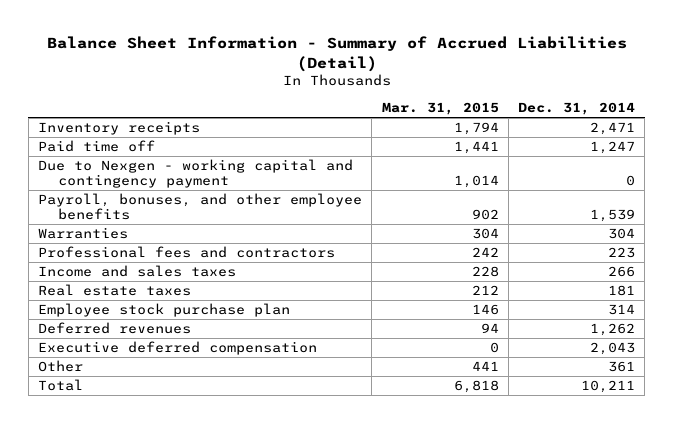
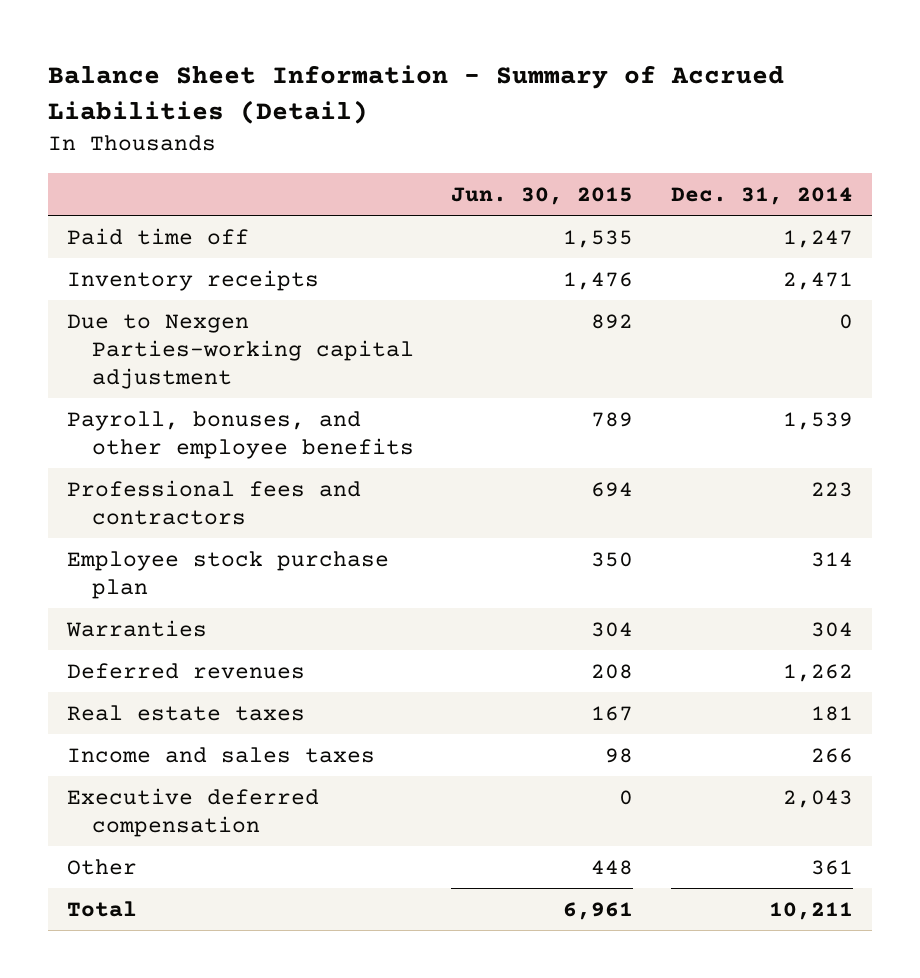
[381,102,499,116] Mar. 31, 2015 -> none
none -> [451,186,634,205] Jun. 30, 2015
[38,121,201,136] Inventory receipts -> [66,269,319,291] Inventory receipts
[38,159,354,189] Due to Nexgen - working capital and contingency payment -> [66,313,414,389] Due to Nexgen Parties-working capital adjustment
[38,227,129,240] Warranties -> [65,619,207,637] Warranties
[38,284,192,297] Real estate taxes -> [66,704,305,721] Real estate taxes
[38,265,237,278] Income and sales taxes -> [66,746,375,763] Income and sales taxes

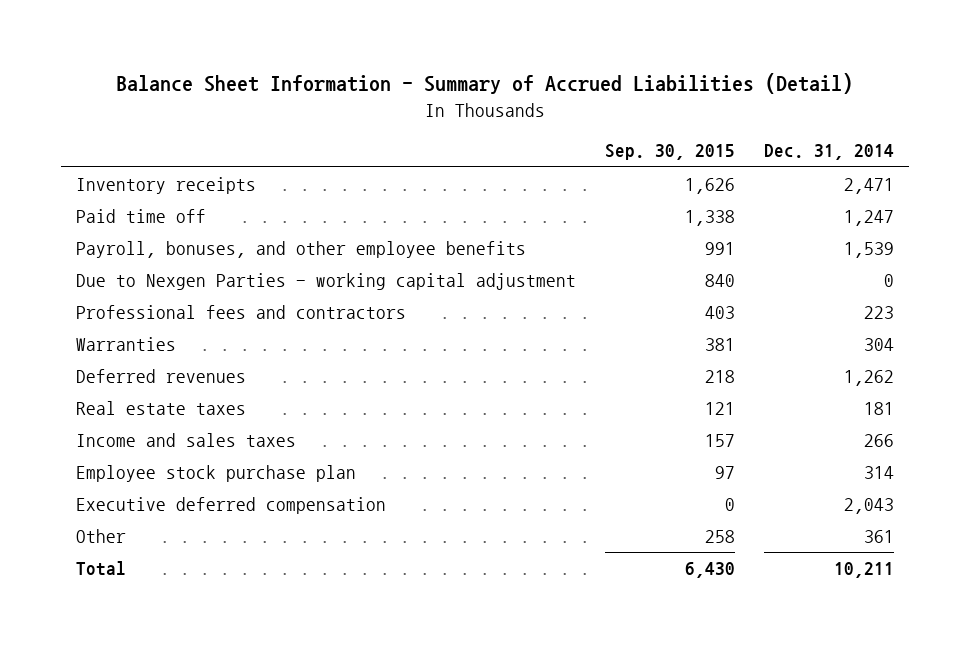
[451,186,634,205] Jun. 30, 2015 -> none
none -> [605,144,736,161] Sep. 30, 2015
[66,313,414,389] Due to Nexgen Parties-working capital adjustment -> none
[66,227,249,245] Paid time off -> [75,209,206,224] Paid time off
none -> [75,273,576,291] Due to Nexgen Parties - working capital adjustment
[66,550,389,599] Employee stock purchase plan -> [75,465,356,483] Employee stock purchase plan

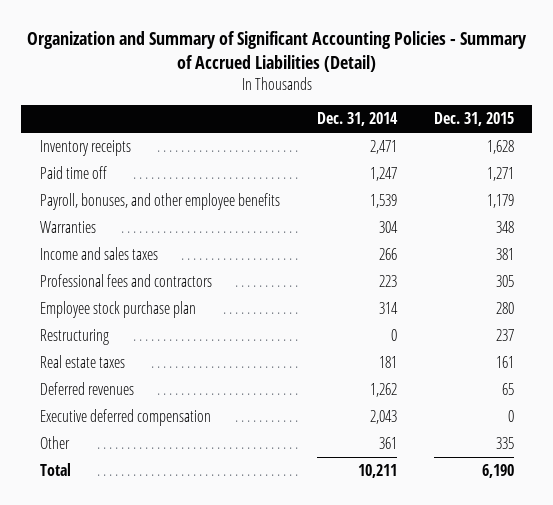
[116,73,854,95] Balance Sheet Information - Summary of Accrued Liabilities (Detail) -> [26,31,527,72] Organization and Summary of Significant Accounting Policies - Summary of Accrued Liabilities (Detail)
[605,144,736,161] Sep. 30, 2015 -> none
none -> [433,112,514,127] Dec. 31, 2015
[75,273,576,291] Due to Nexgen Parties - working capital adjustment -> none
[75,305,406,320] Professional fees and contractors -> [39,273,212,287] Professional fees and contractors
none -> [39,328,109,345] Restructuring
[75,401,246,416] Real estate taxes -> [39,354,125,368] Real estate taxes
[75,369,246,384] Deferred revenues -> [39,381,134,395] Deferred revenues

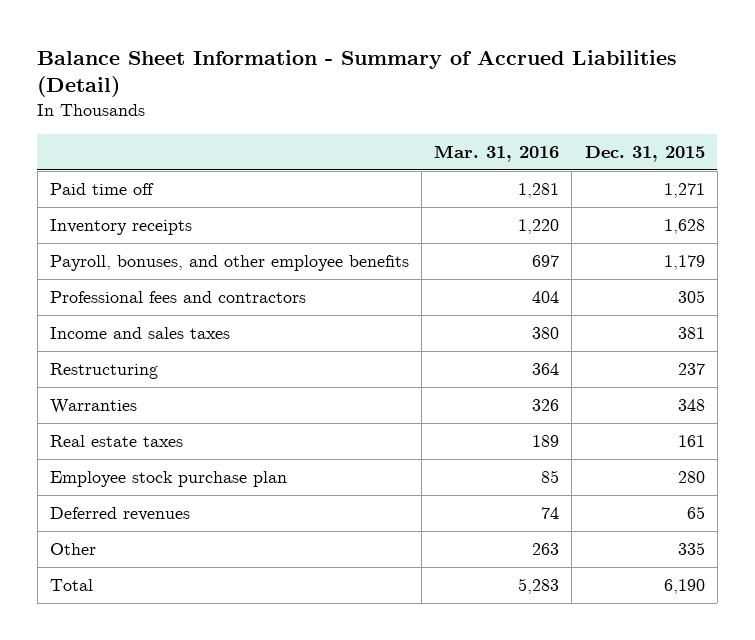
[26,31,527,72] Organization and Summary of Significant Accounting Policies - Summary of Accrued Liabilities (Detail) -> [37,49,678,98] Balance Sheet Information - Summary of Accrued Liabilities (Detail)
[316,112,398,127] Dec. 31, 2014 -> none
none -> [434,144,560,162] Mar. 31, 2016
[39,139,131,156] Inventory receipts -> [49,219,192,236] Inventory receipts
[39,246,158,260] Income and sales taxes -> [49,327,230,340] Income and sales taxes
[39,220,96,233] Warranties -> [49,399,137,415] Warranties
[39,300,196,318] Employee stock purchase plan -> [49,471,287,488] Employee stock purchase plan
[39,408,211,426] Executive deferred compensation -> none

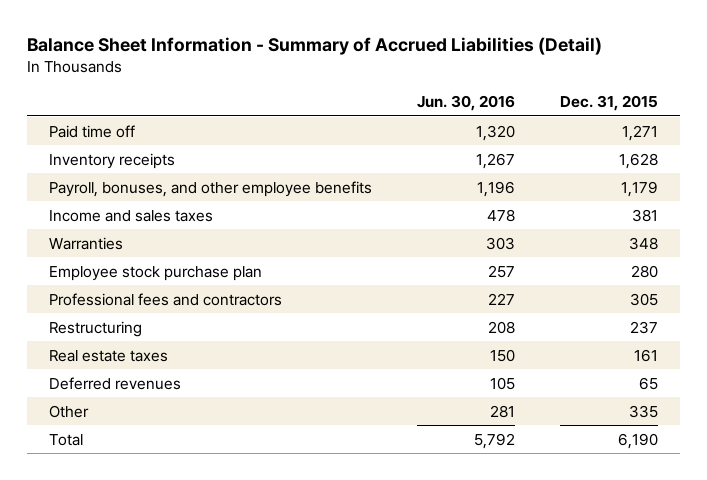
[434,144,560,162] Mar. 31, 2016 -> none
none -> [416,94,515,111] Jun. 30, 2016
[49,291,306,304] Professional fees and contractors -> [49,292,283,306] Professional fees and contractors
[49,363,158,380] Restructuring -> [49,320,143,337] Restructuring
[49,435,183,448] Real estate taxes -> [49,349,169,362] Real estate taxes

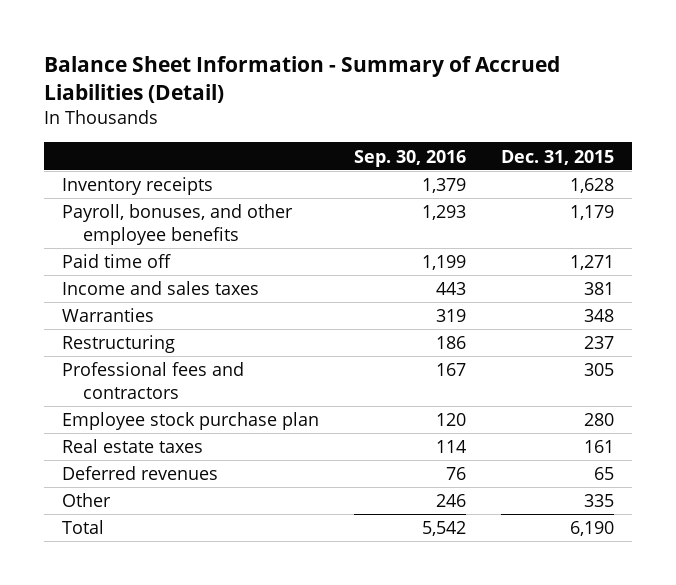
[416,94,515,111] Jun. 30, 2016 -> none
none -> [354,149,467,167] Sep. 30, 2016
[49,124,136,138] Paid time off -> [61,254,171,269] Paid time off
[49,292,283,306] Professional fees and contractors -> [61,362,244,399] Professional fees and contractors
[49,265,263,281] Employee stock purchase plan -> [61,412,319,431] Employee stock purchase plan

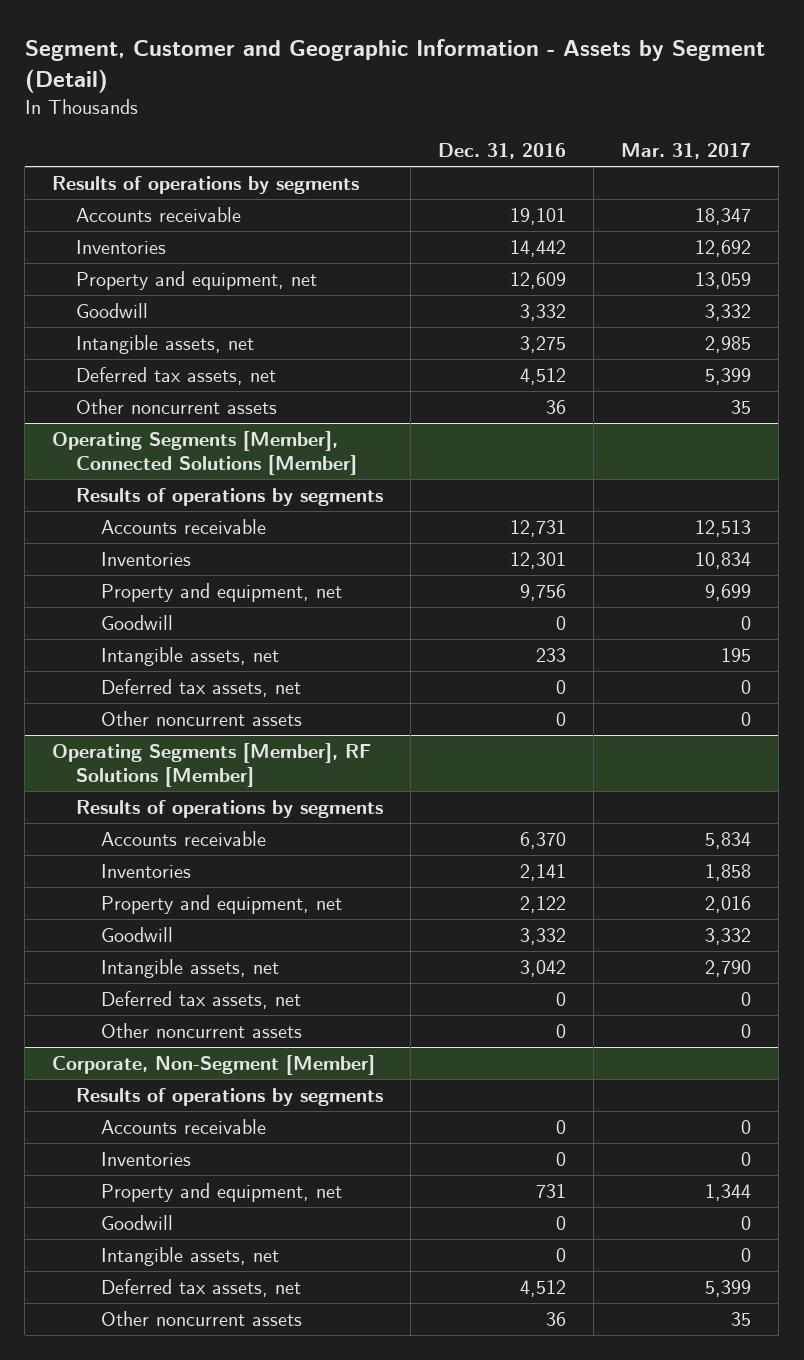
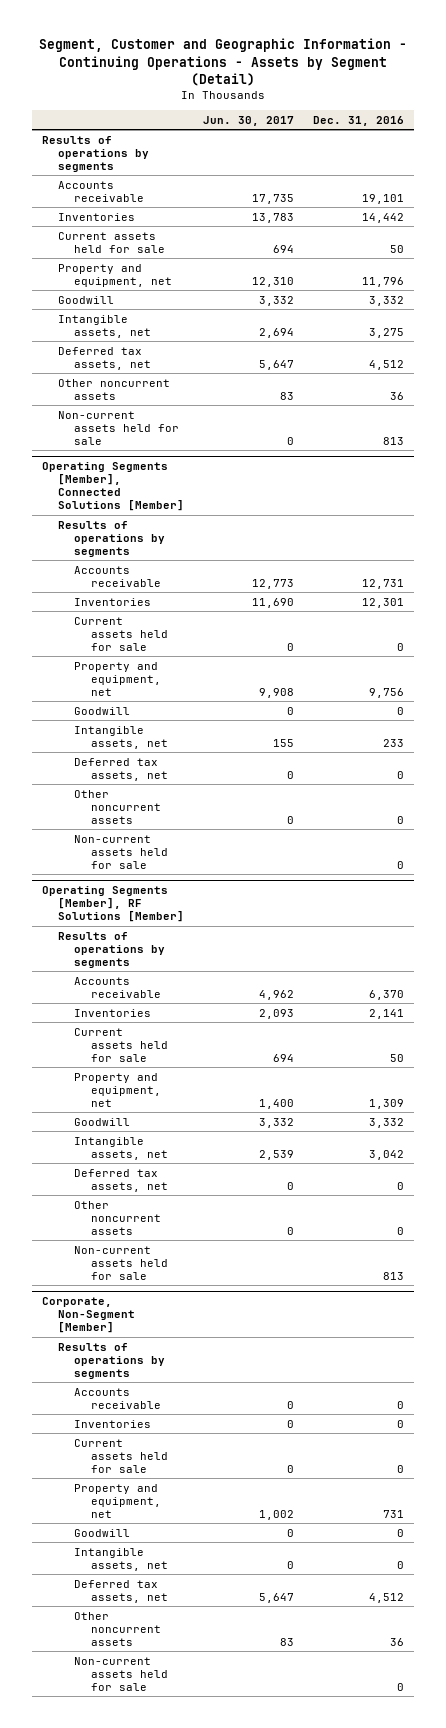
[24,38,765,94] Segment, Customer and Geographic Information - Assets by Segment (Detail) -> [39,38,408,86] Segment, Customer and Geographic Information - Continuing Operations - Assets by Segment (Detail)
[621,143,752,160] Mar. 31, 2017 -> none
none -> [203,115,295,126] Jun. 30, 2017
none -> [58,231,166,253] Current assets held for sale
[510,272,567,290] 12,609 -> [362,276,405,287] 11,796
none -> [58,410,180,445] Non-current assets held for sale
none -> [74,616,168,651] Current assets held for sale
none -> [74,834,168,869] Non-current assets held for sale
none -> [74,1027,168,1062] Current assets held for sale
[520,896,567,914] 2,122 -> [369,1098,405,1109] 1,309
none -> [74,1245,168,1280] Non-current assets held for sale
none -> [74,1438,168,1473] Current assets held for sale
none -> [74,1656,168,1691] Non-current assets held for sale

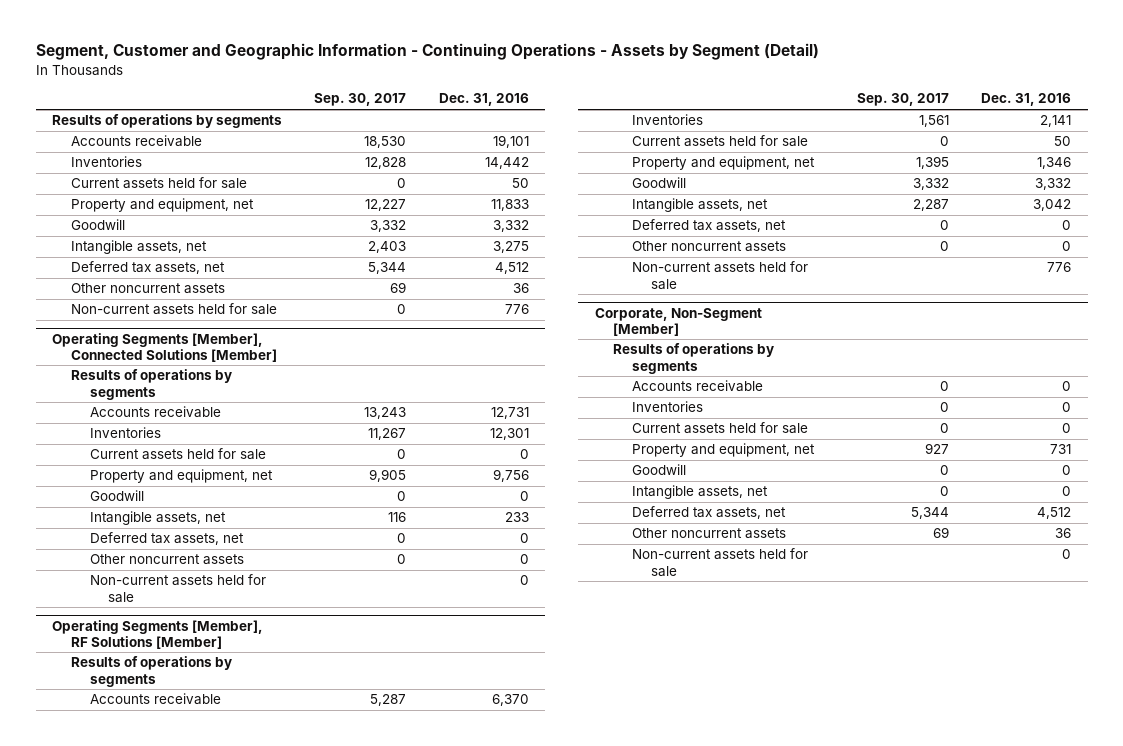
[203,115,295,126] Jun. 30, 2017 -> none
none -> [314,93,407,107] Sep. 30, 2017
[362,276,405,287] 11,796 -> [490,199,529,212] 11,833
[383,436,405,445] 813 -> [504,304,529,315] 776
[369,1098,405,1109] 1,309 -> [1037,157,1072,170] 1,346
[383,1271,405,1280] 813 -> [1047,262,1072,273] 776

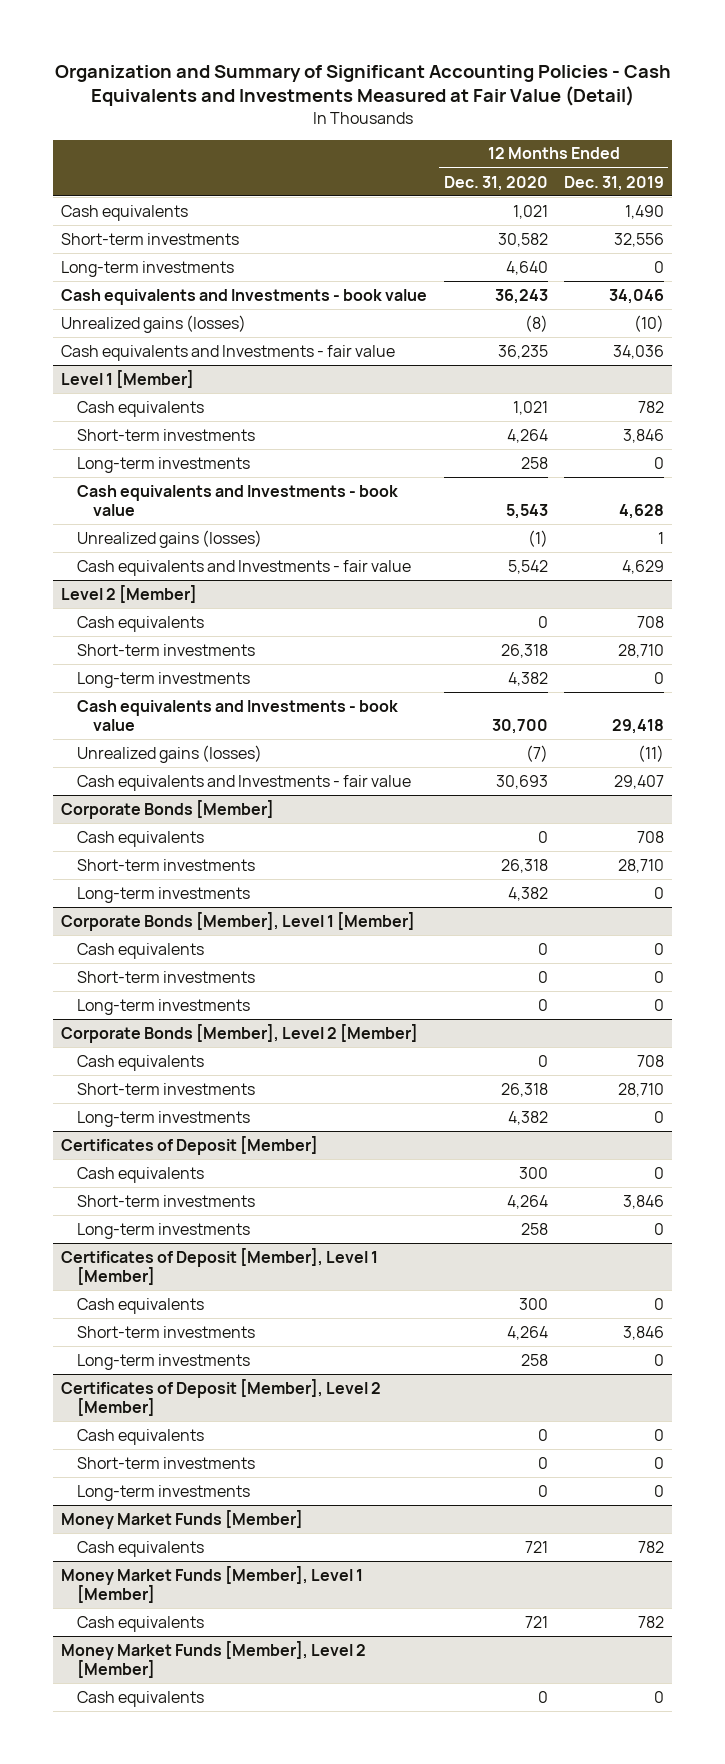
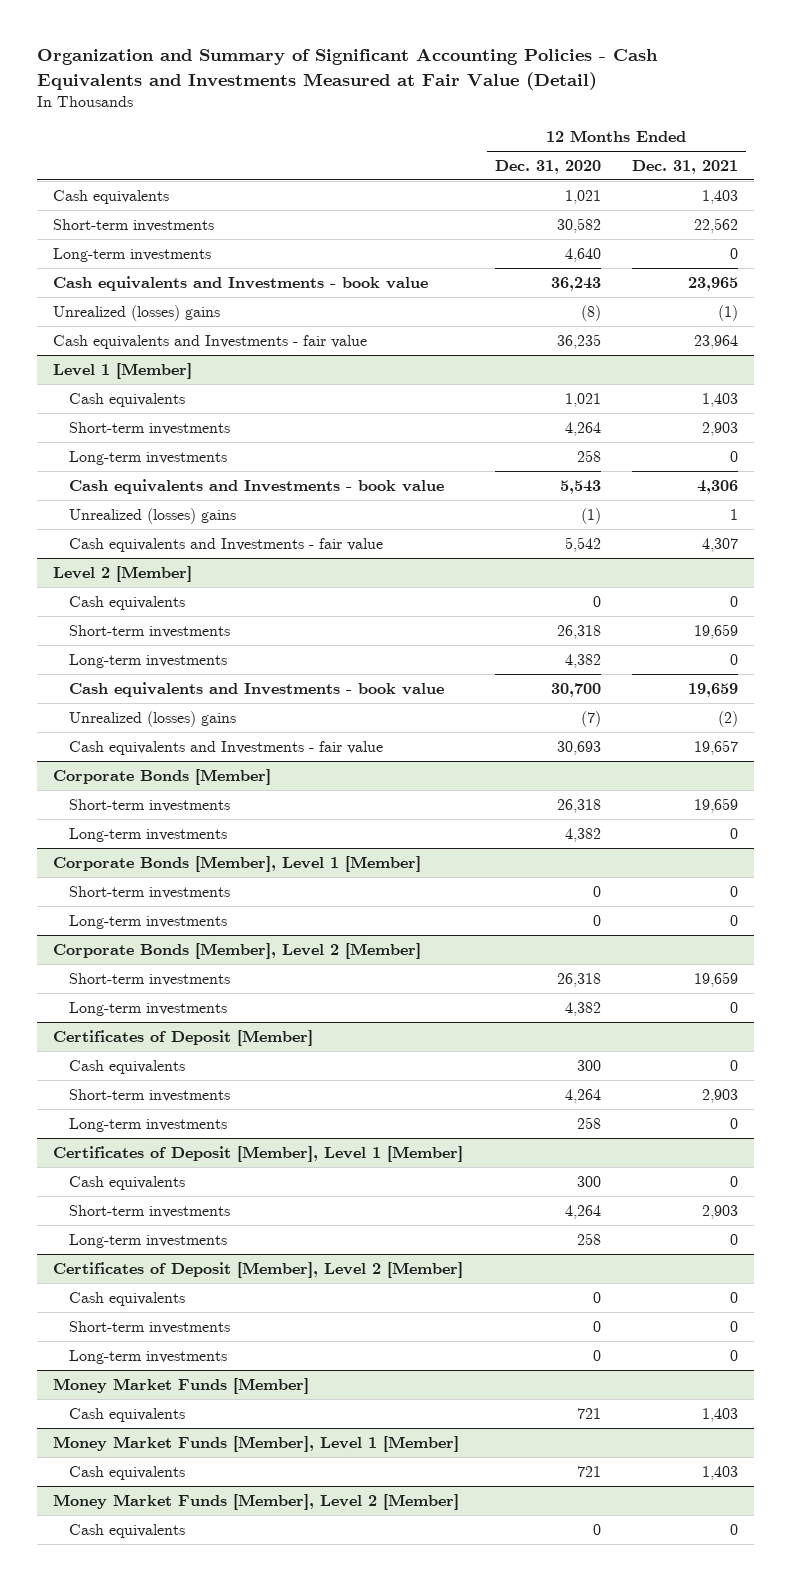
[563,175,664,191] Dec. 31, 2019 -> none
none -> [632,159,739,174] Dec. 31, 2021
[61,314,247,333] Unrealized gains (losses) -> [53,304,221,321] Unrealized (losses) gains
[77,529,263,548] Unrealized gains (losses) -> [69,507,237,524] Unrealized (losses) gains
[77,744,263,763] Unrealized gains (losses) -> [69,710,237,727] Unrealized (losses) gains
[77,830,205,847] Cash equivalents -> none
[77,942,205,959] Cash equivalents -> none
[77,1054,205,1071] Cash equivalents -> none

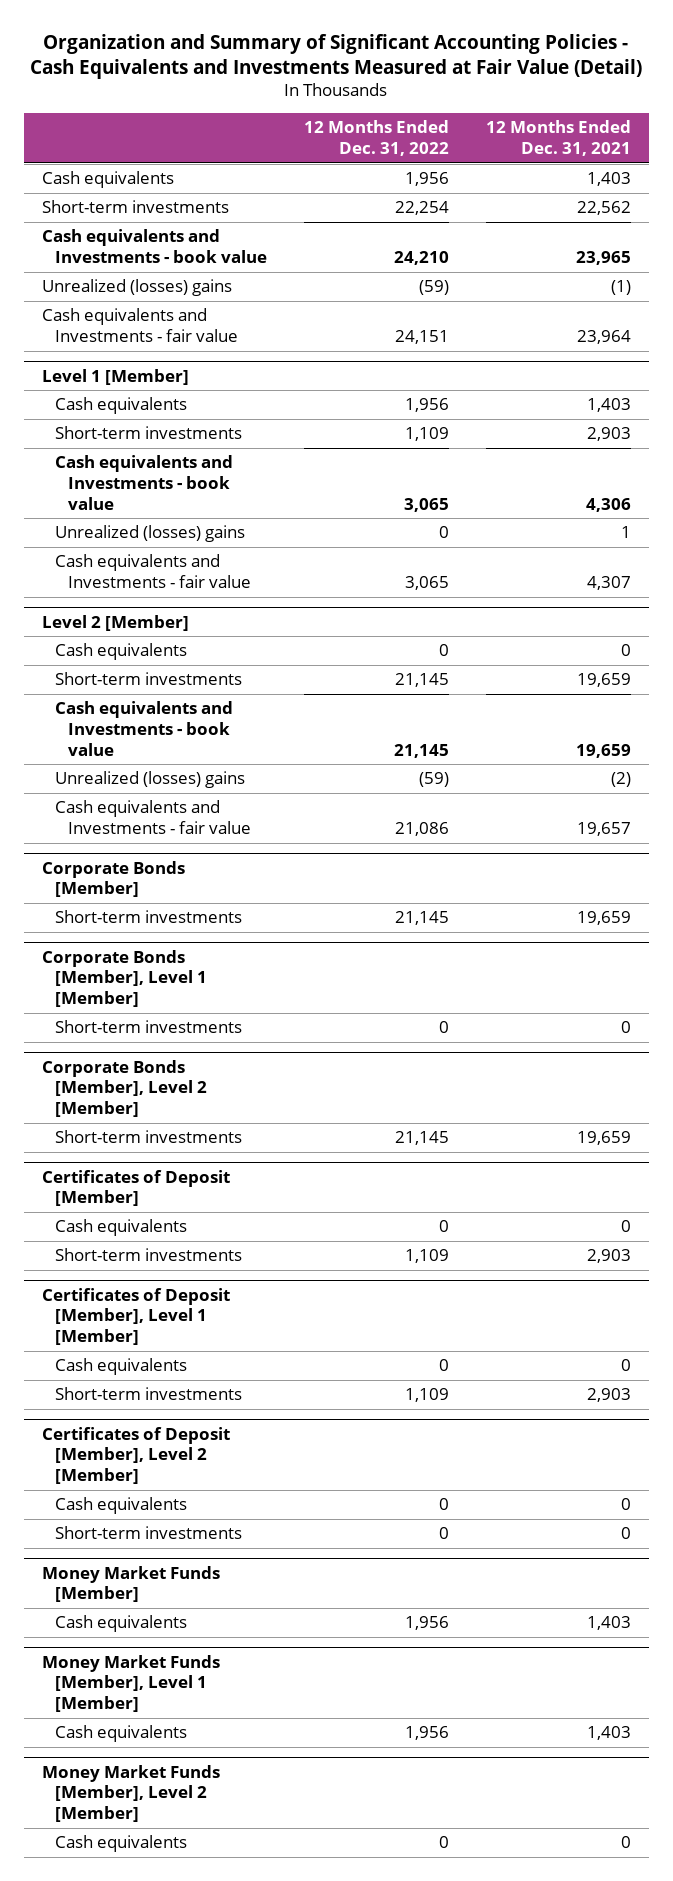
[494,159,601,174] Dec. 31, 2020 -> none
none -> [303,120,449,156] 12 Months Ended Dec. 31, 2022
[53,247,212,262] Long-term investments -> none
[69,450,228,465] Long-term investments -> none
[69,653,228,668] Long-term investments -> none
[69,827,228,842] Long-term investments -> none
[69,914,228,929] Long-term investments -> none
[69,1001,228,1016] Long-term investments -> none
[69,1117,228,1132] Long-term investments -> none
[69,1233,228,1248] Long-term investments -> none
[69,1349,228,1364] Long-term investments -> none

